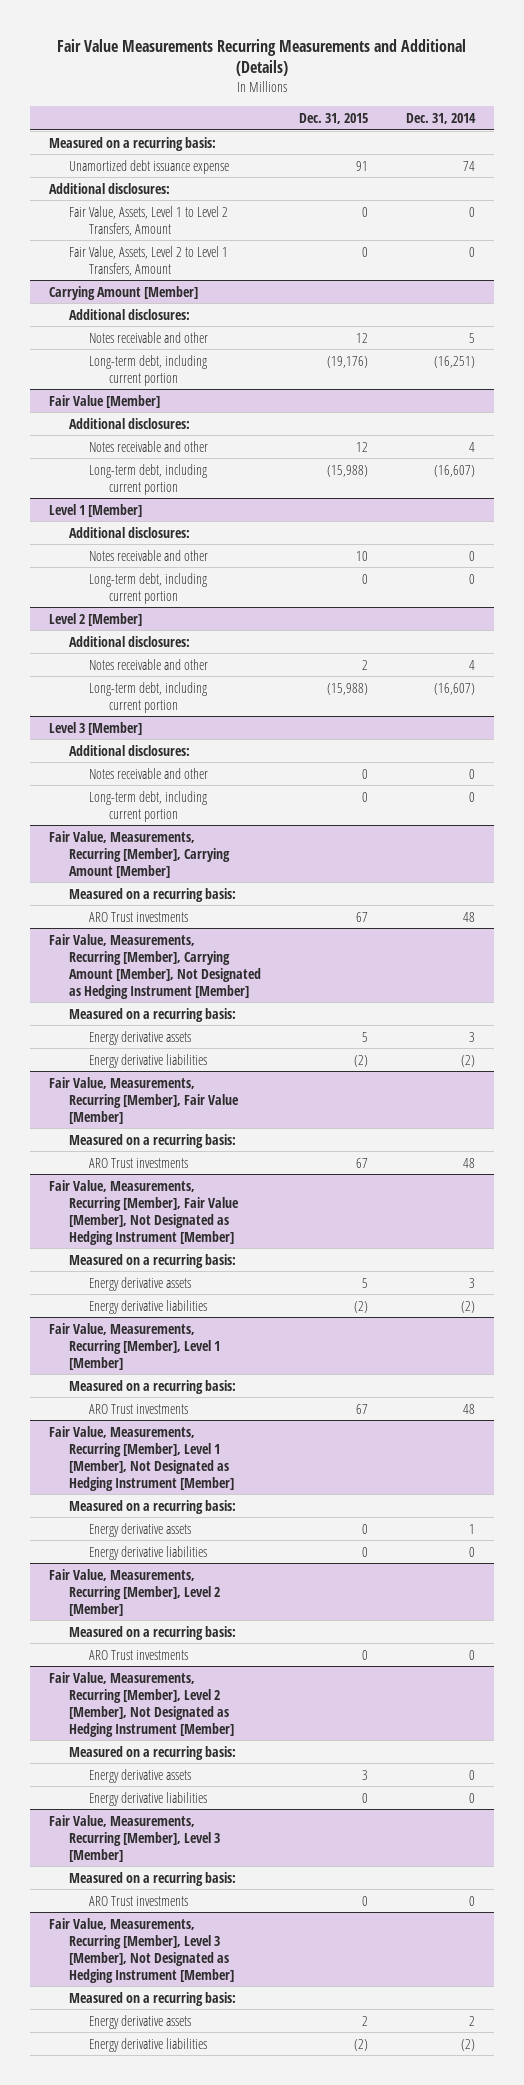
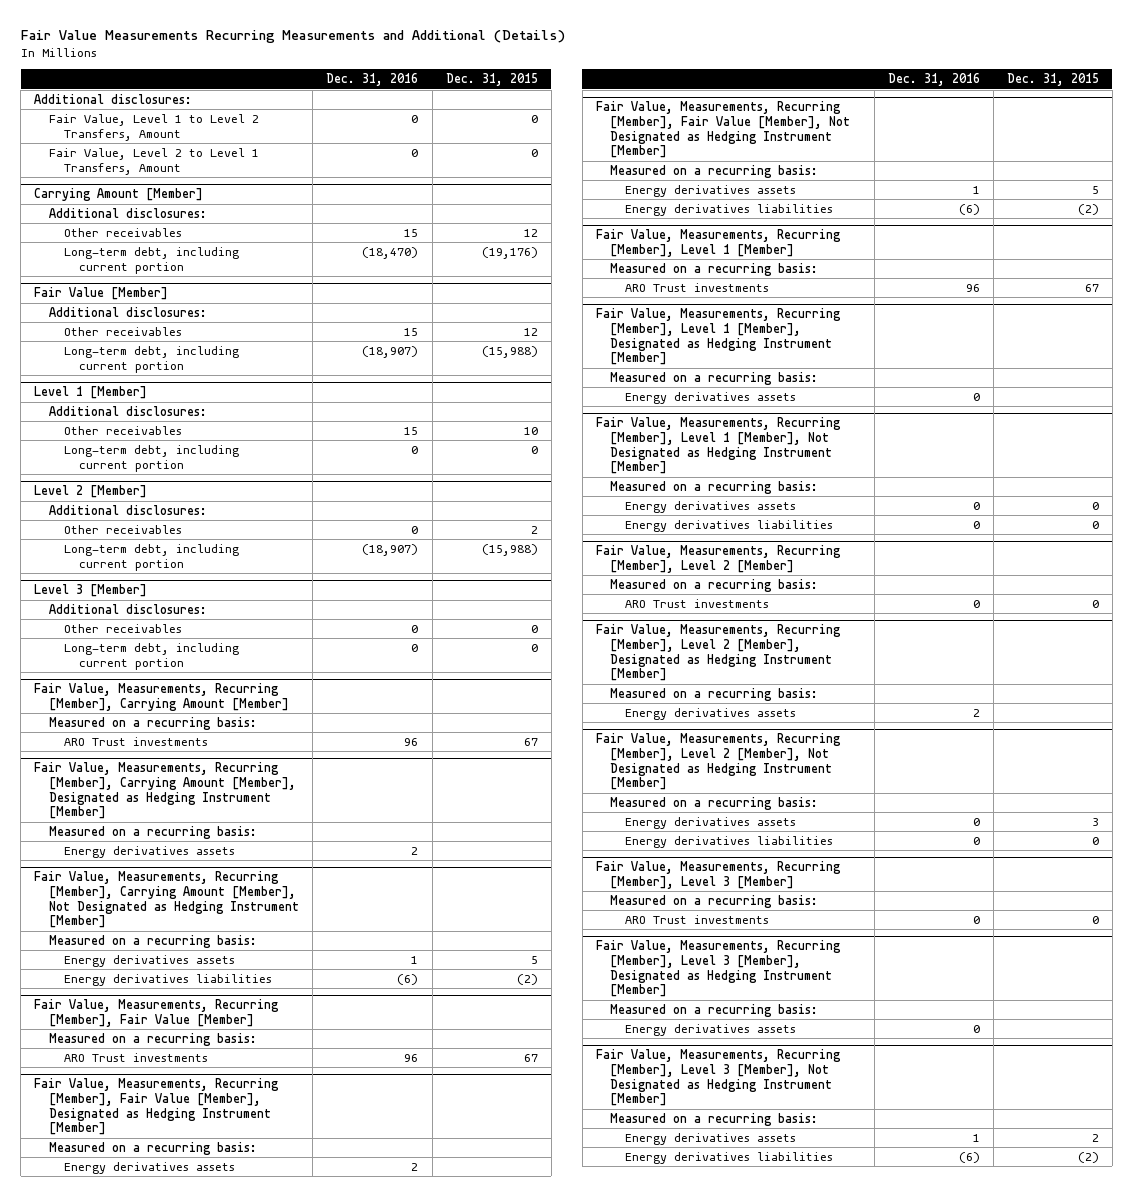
[406,113,477,125] Dec. 31, 2014 -> none
none -> [326,73,419,87] Dec. 31, 2016
[48,136,216,151] Measured on a recurring basis: -> none
[68,159,229,174] Unamortized debt issuance expense -> none
[68,205,228,236] Fair Value, Assets, Level 1 to Level 2 Transfers, Amount -> [49,113,260,141] Fair Value, Level 1 to Level 2 Transfers, Amount
[68,245,228,276] Fair Value, Assets, Level 2 to Level 1 Transfers, Amount -> [49,147,260,175] Fair Value, Level 2 to Level 1 Transfers, Amount
[88,331,208,343] Notes receivable and other -> [63,227,182,237] Other receivables
[88,440,208,452] Notes receivable and other -> [63,326,182,336] Other receivables
[88,549,208,561] Notes receivable and other -> [63,425,182,435] Other receivables
[88,658,208,670] Notes receivable and other -> [63,524,182,534] Other receivables
[88,767,208,779] Notes receivable and other -> [63,623,182,633] Other receivables
none -> [34,762,297,820] Fair Value, Measurements, Recurring [Member], Carrying Amount [Member], Designated as Hedging Instrument [Member]
none -> [49,825,258,839] Measured on a recurring basis:
none -> [63,845,235,858] Energy derivatives assets
[88,1030,191,1045] Energy derivative assets -> [63,954,235,967] Energy derivatives assets
[88,1053,207,1068] Energy derivative liabilities -> [63,973,272,986] Energy derivatives liabilities
none -> [34,1078,280,1136] Fair Value, Measurements, Recurring [Member], Fair Value [Member], Designated as Hedging Instrument [Member]
none -> [49,1141,258,1155] Measured on a recurring basis:
none -> [63,1161,235,1174] Energy derivatives assets
[88,1276,191,1291] Energy derivative assets -> [625,184,797,197] Energy derivatives assets
[88,1299,207,1314] Energy derivative liabilities -> [625,203,834,216] Energy derivatives liabilities
none -> [595,308,841,366] Fair Value, Measurements, Recurring [Member], Level 1 [Member], Designated as Hedging Instrument [Member]
none -> [610,371,819,385] Measured on a recurring basis:
none -> [625,391,797,404] Energy derivatives assets
[88,1522,191,1537] Energy derivative assets -> [625,500,797,513] Energy derivatives assets
[88,1545,207,1560] Energy derivative liabilities -> [625,519,834,532] Energy derivatives liabilities
none -> [595,624,841,682] Fair Value, Measurements, Recurring [Member], Level 2 [Member], Designated as Hedging Instrument [Member]
none -> [610,687,819,701] Measured on a recurring basis:
none -> [625,707,797,720] Energy derivatives assets
[88,1768,191,1783] Energy derivative assets -> [625,816,797,829] Energy derivatives assets
[88,1791,207,1806] Energy derivative liabilities -> [625,835,834,848] Energy derivatives liabilities
none -> [595,940,841,998] Fair Value, Measurements, Recurring [Member], Level 3 [Member], Designated as Hedging Instrument [Member]
none -> [610,1003,819,1017] Measured on a recurring basis:
none -> [625,1023,797,1036] Energy derivatives assets
[88,2014,191,2029] Energy derivative assets -> [625,1132,797,1145] Energy derivatives assets
[88,2037,207,2052] Energy derivative liabilities -> [625,1151,834,1164] Energy derivatives liabilities

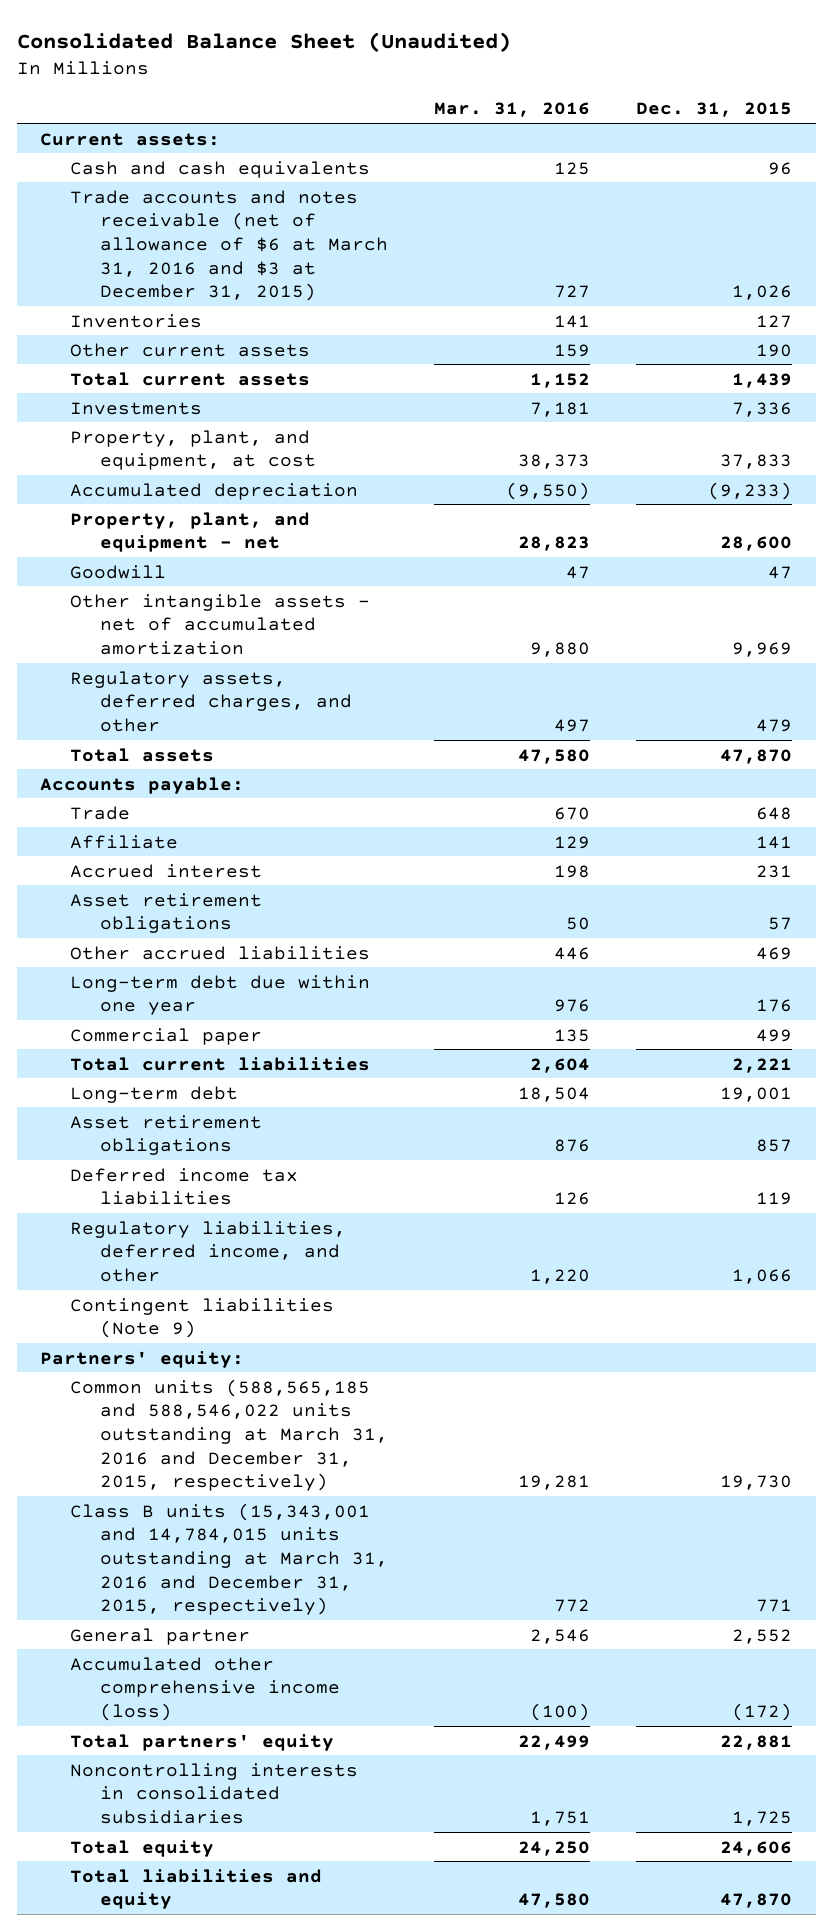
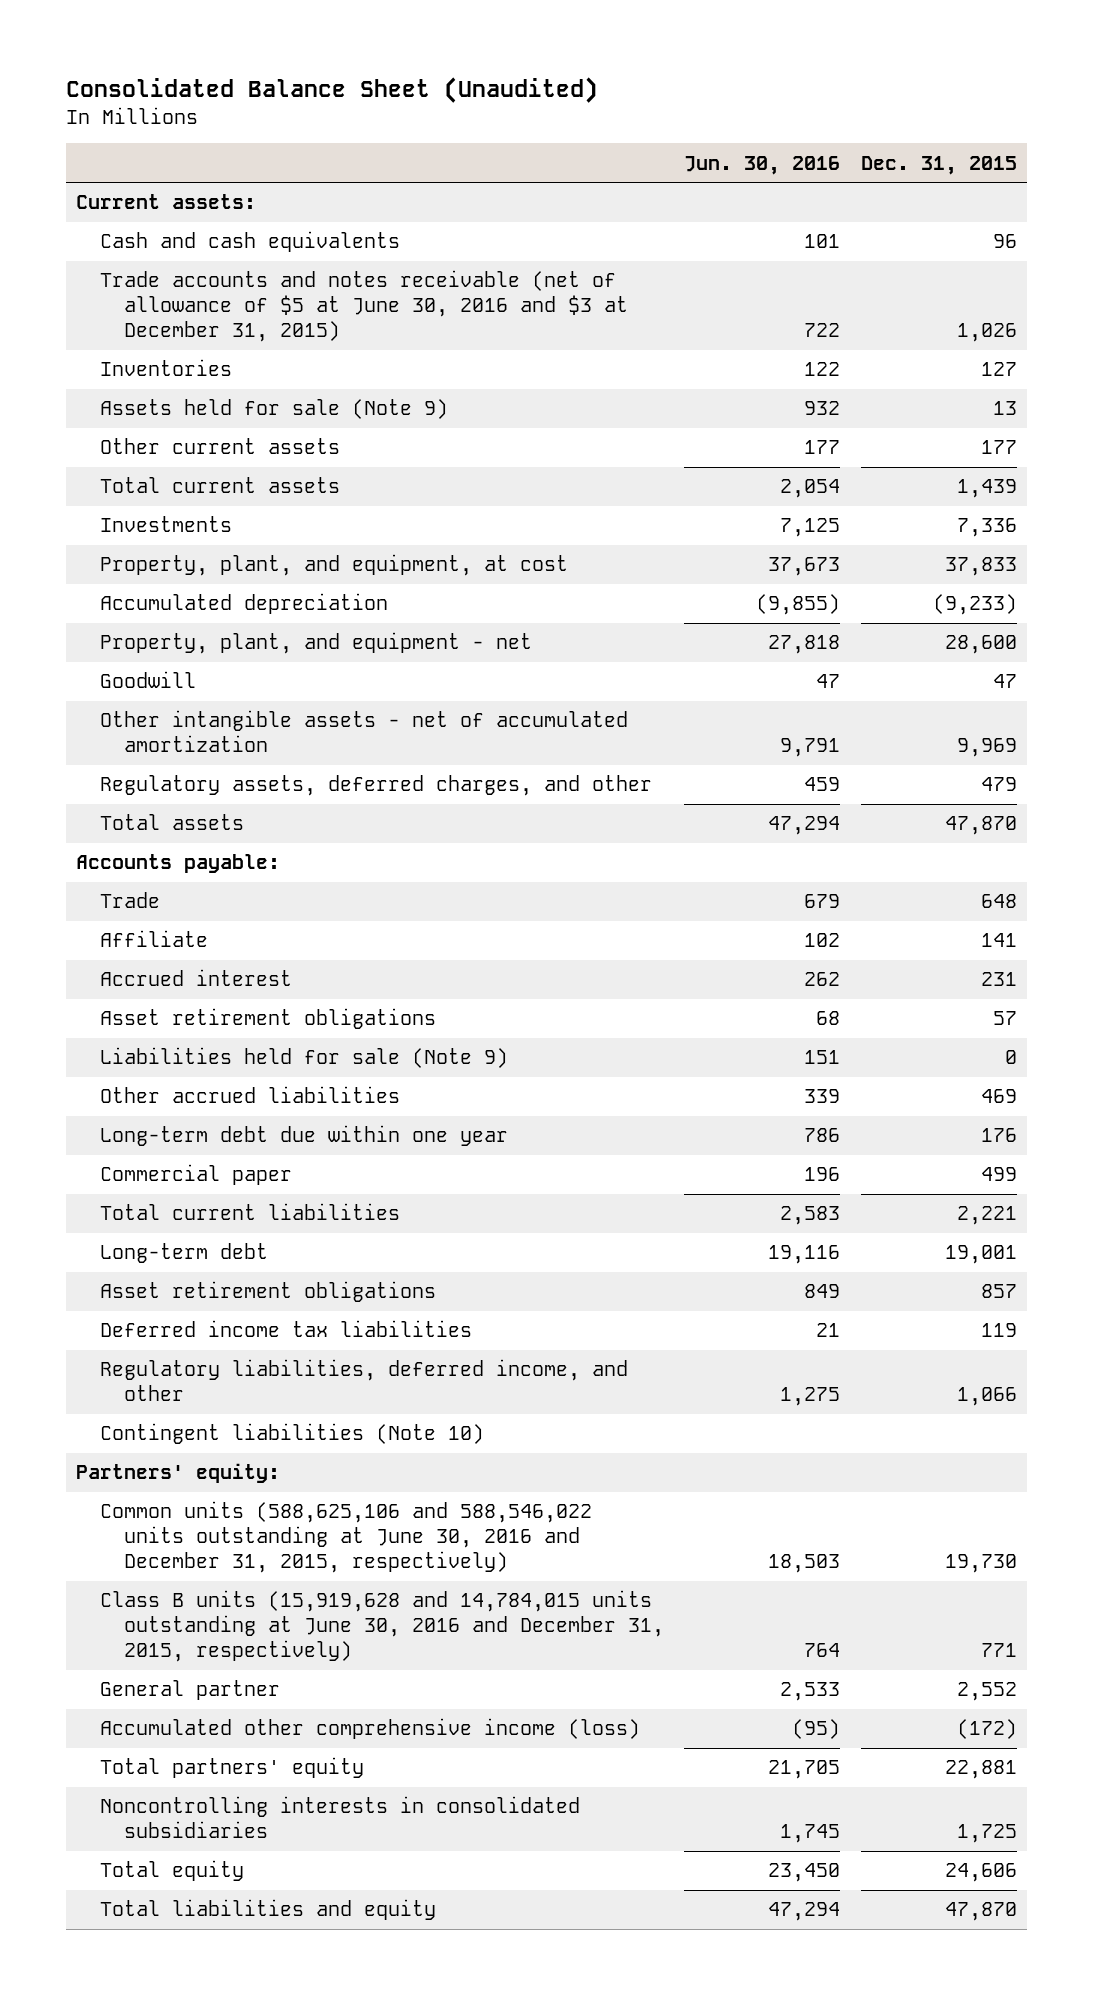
[434,102,591,118] Mar. 31, 2016 -> none
none -> [684,155,841,175] Jun. 30, 2016
[70,189,388,302] Trade accounts and notes receivable (net of allowance of $6 at March 31, 2016 and $3 at December 31, 2015) -> [100,270,629,343] Trade accounts and notes receivable (net of allowance of $5 at June 30, 2016 and $3 at December 31, 2015)
none -> [100,399,449,420] Assets held for sale (Note 9)
[756,343,793,357] 190 -> [980,440,1017,455] 177
none -> [100,1047,509,1069] Liabilities held for sale (Note 9)
[70,1297,335,1339] Contingent liabilities (Note 9) -> [100,1423,485,1445] Contingent liabilities (Note 10)
[70,1378,388,1492] Common units (588,565,185 and 588,546,022 units outstanding at March 31, 2016 and December 31, 2015, respectively) -> [100,1501,593,1574] Common units (588,625,106 and 588,546,022 units outstanding at June 30, 2016 and December 31, 2015, respectively)
[70,1502,388,1616] Class B units (15,343,001 and 14,784,015 units outstanding at March 31, 2016 and December 31, 2015, respectively) -> [100,1590,665,1663] Class B units (15,919,628 and 14,784,015 units outstanding at June 30, 2016 and December 31, 2015, respectively)

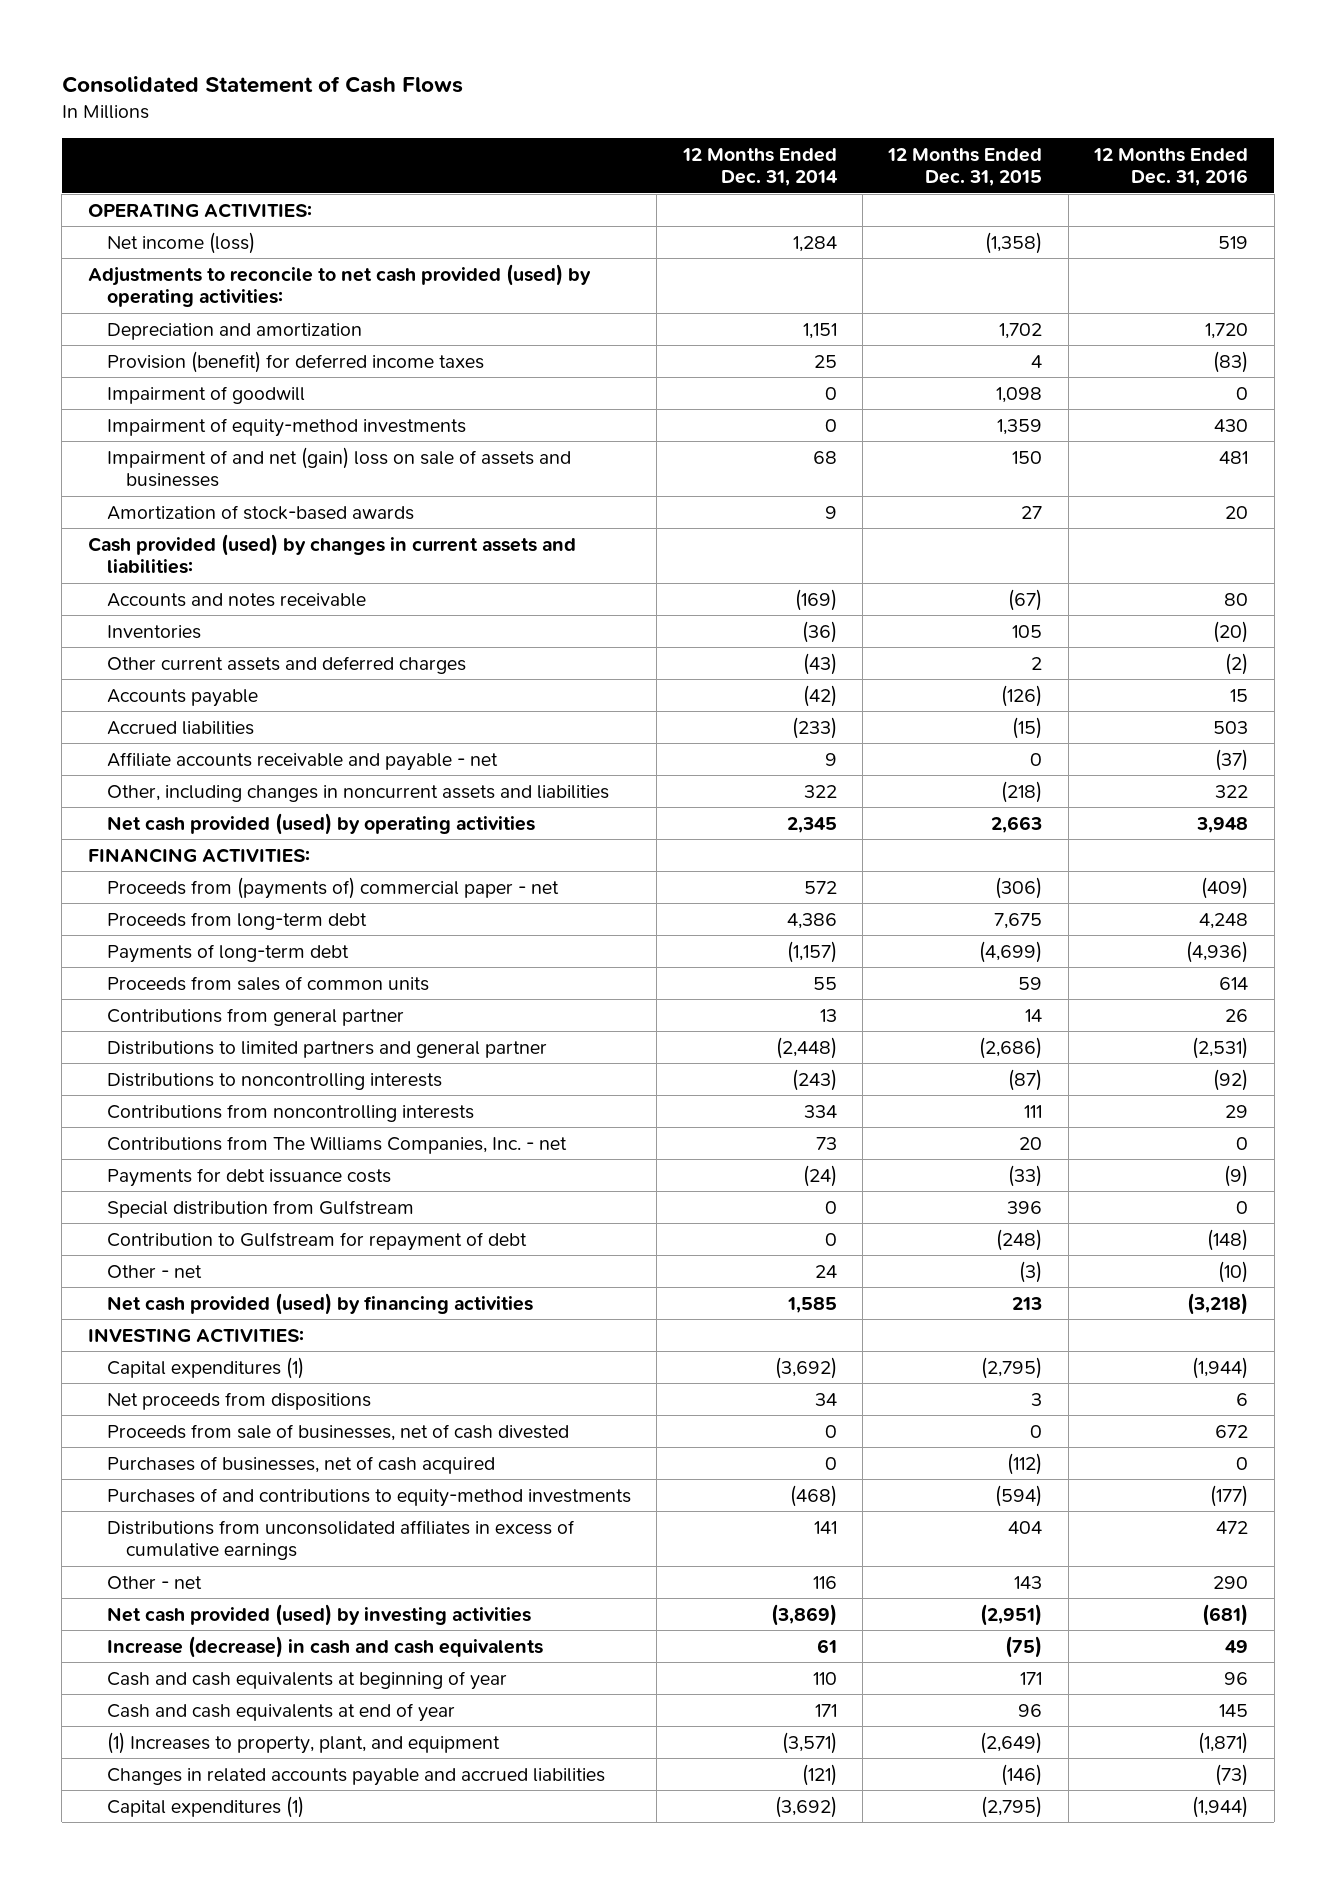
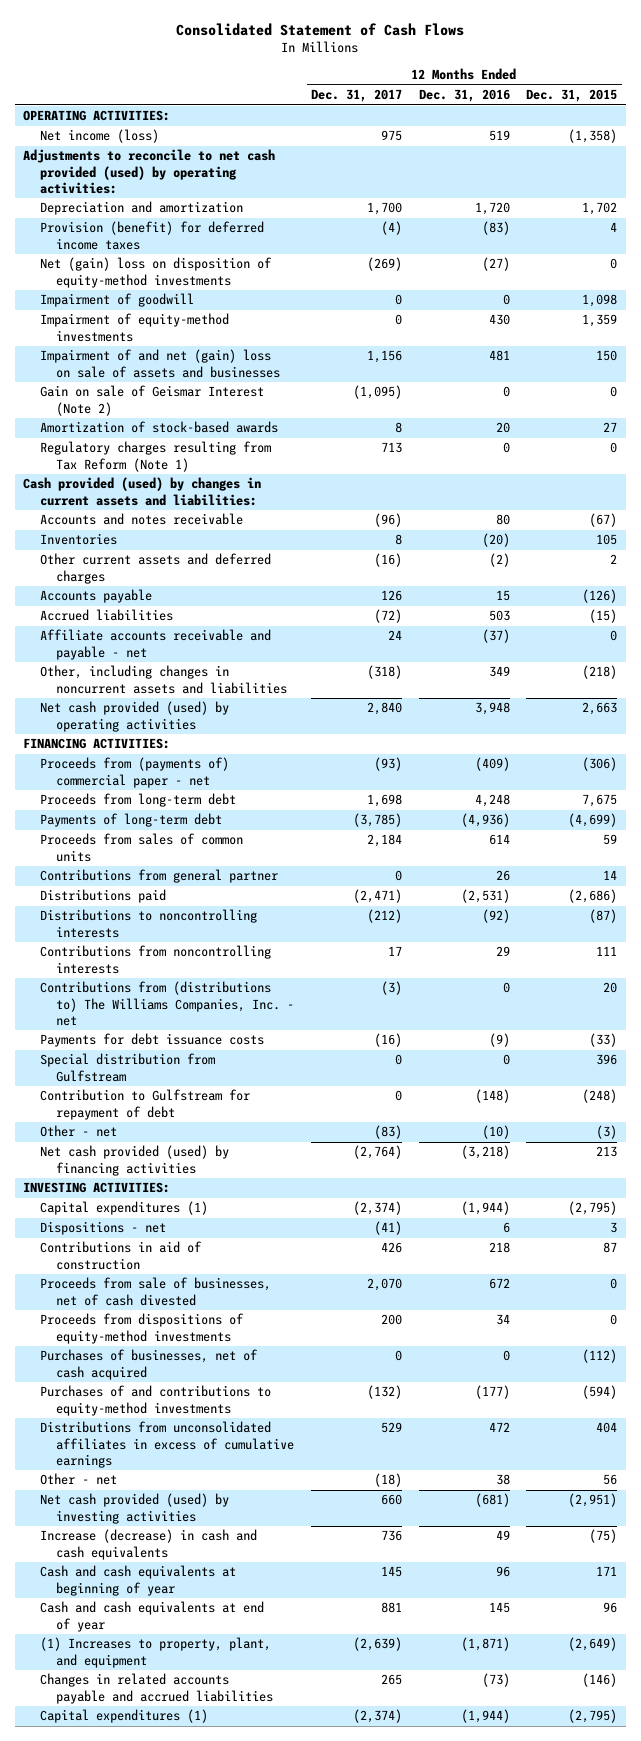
[681,147,838,187] 12 Months Ended Dec. 31, 2014 -> none
none -> [310,89,402,103] Dec. 31, 2017
none -> [39,257,272,288] Net (gain) loss on disposition of equity-method investments
none -> [39,385,264,416] Gain on sale of Geismar Interest (Note 2)
none -> [39,441,271,472] Regulatory charges resulting from Tax Reform (Note 1)
[1215,784,1249,798] 322 -> [488,666,510,678] 349
[106,1040,547,1058] Distributions to limited partners and general partner -> [39,889,166,904] Distributions paid
[106,1135,567,1154] Contributions from The Williams Companies, Inc. - net -> [39,981,294,1026] Contributions from (distributions to) The Williams Companies, Inc. - net
[106,1391,371,1410] Net proceeds from dispositions -> [39,1221,166,1236] Dispositions - net
none -> [39,1241,202,1270] Contributions in aid of construction
none -> [39,1313,244,1344] Proceeds from dispositions of equity-method investments
[1014,1575,1043,1589] 143 -> [603,1474,618,1486] 56
[1213,1575,1249,1589] 290 -> [495,1474,510,1486] 38

